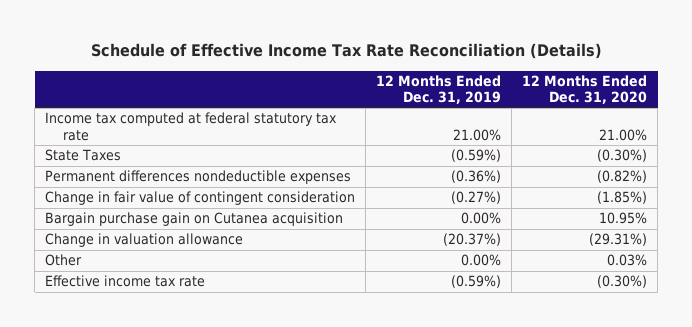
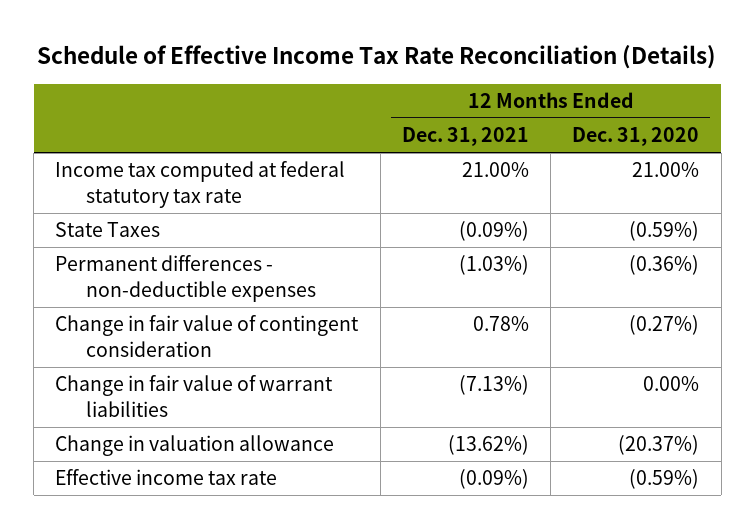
[376,74,502,105] 12 Months Ended Dec. 31, 2019 -> none
none -> [401,127,529,147] Dec. 31, 2021
[45,212,344,227] Bargain purchase gain on Cutanea acquisition -> none
[45,254,83,267] Other -> none
[597,149,648,163] (0.30%) -> [629,221,700,242] (0.59%)
[45,170,352,185] Permanent differences nondeductible expenses -> [55,255,317,302] Permanent differences - non-deductible expenses
[597,170,648,184] (0.82%) -> [629,255,700,276] (0.36%)
[597,191,648,205] (1.85%) -> [629,315,700,336] (0.27%)
none -> [55,375,334,417] Change in fair value of warrant liabilities
[589,233,648,247] (29.31%) -> [618,435,700,456] (20.37%)
[597,275,648,289] (0.30%) -> [629,469,700,490] (0.59%)

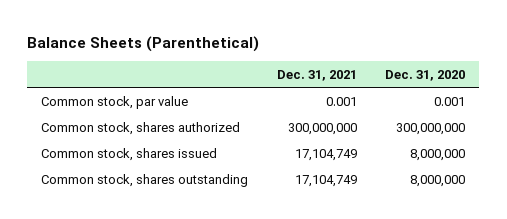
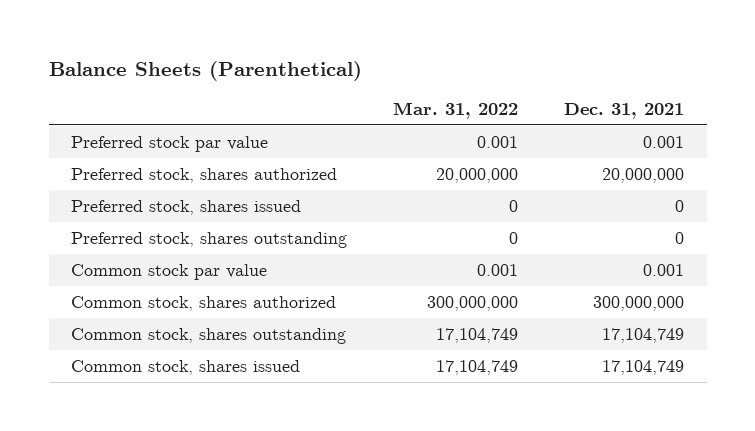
[385,69,466,81] Dec. 31, 2020 -> none
none -> [393,101,519,119] Mar. 31, 2022
none -> [71,135,269,152] Preferred stock par value
none -> [71,167,338,183] Preferred stock, shares authorized
none -> [71,199,302,215] Preferred stock, shares issued
none -> [71,231,348,248] Preferred stock, shares outstanding
[41,95,189,109] Common stock, par value -> [71,263,268,280] Common stock par value
[41,147,218,161] Common stock, shares issued -> [71,359,301,375] Common stock, shares issued

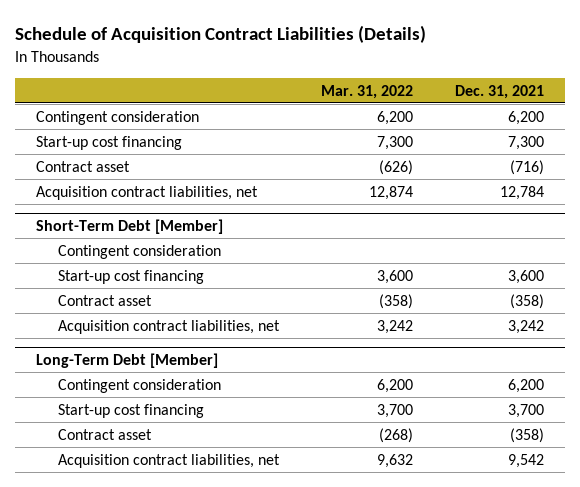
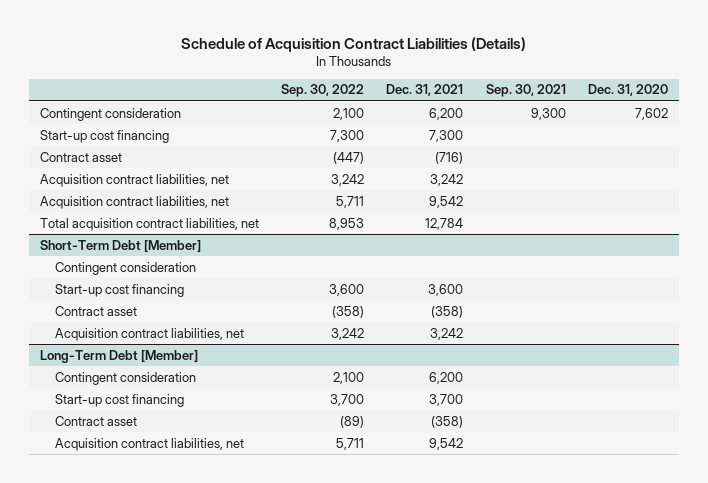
[321,84,414,99] Mar. 31, 2022 -> none
none -> [281,84,365,98] Sep. 30, 2022
none -> [485,84,566,98] Sep. 30, 2021
none -> [587,84,668,97] Dec. 31, 2020
[500,185,545,200] 12,784 -> [430,173,464,186] 3,242
none -> [39,195,229,209] Acquisition contract liabilities, net
none -> [39,217,259,231] Total acquisition contract liabilities, net

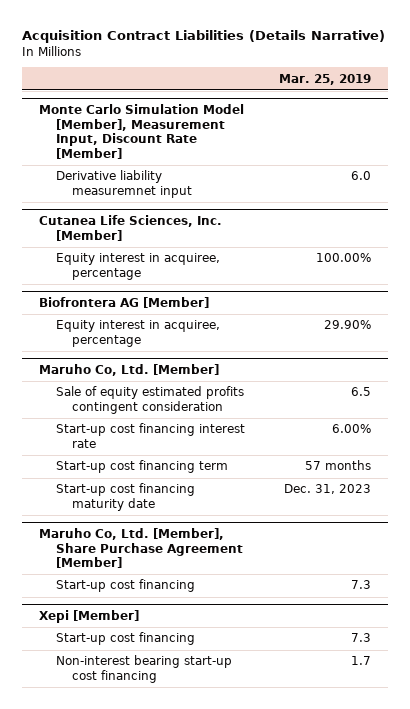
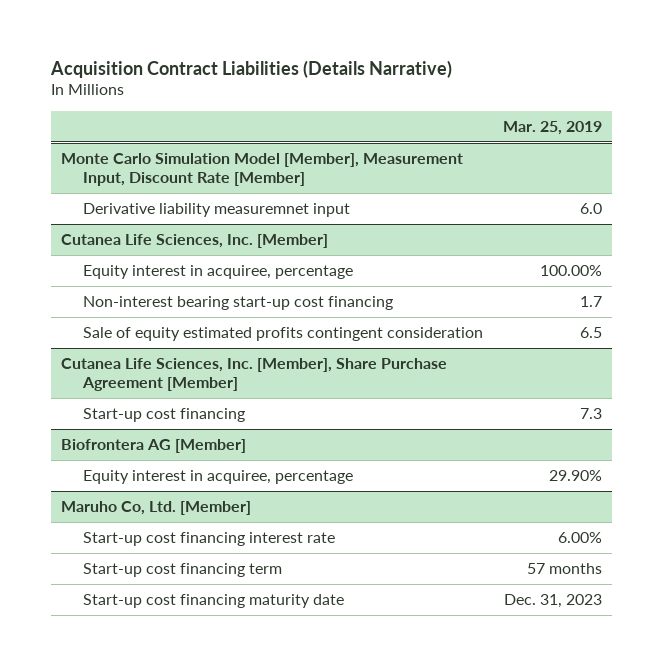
none -> [83,295,394,310] Non-interest bearing start-up cost financing
none -> [83,326,484,341] Sale of equity estimated profits contingent consideration
none -> [60,357,447,391] Cutanea Life Sciences, Inc. [Member], Share Purchase Agreement [Member]
none -> [83,407,246,422] Start-up cost financing
[55,386,244,415] Sale of equity estimated profits contingent consideration -> none
[39,527,243,569] Maruho Co, Ltd. [Member], Share Purchase Agreement [Member] -> none
[55,579,195,593] Start-up cost financing -> none
[39,609,140,623] Xepi [Member] -> none
[55,632,195,646] Start-up cost financing -> none
[55,655,232,684] Non-interest bearing start-up cost financing -> none

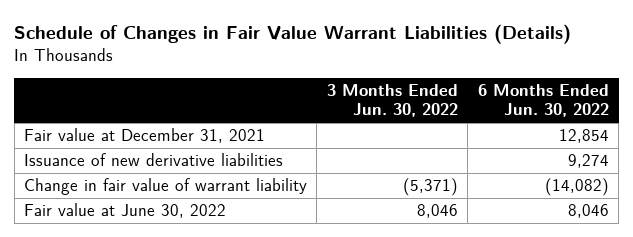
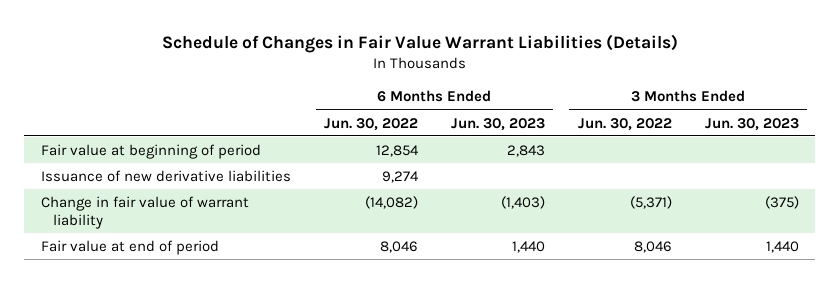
none -> [450,117,545,131] Jun. 30, 2023
none -> [704,117,799,131] Jun. 30, 2023
[24,128,266,144] Fair value at December 31, 2021 -> [40,143,261,159] Fair value at beginning of period
[24,203,227,219] Fair value at June 30, 2022 -> [40,239,219,255] Fair value at end of period

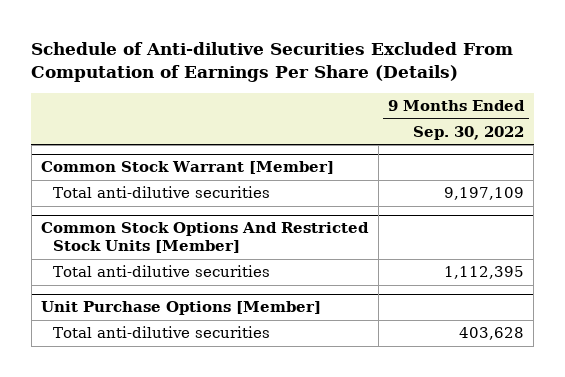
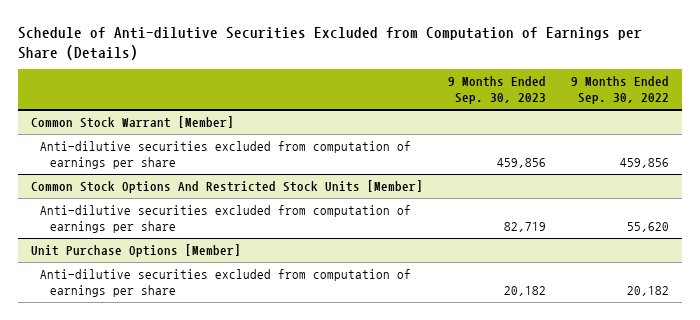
[31,41,514,82] Schedule of Anti-dilutive Securities Excluded From Computation of Earnings Per Share (Details) -> [17,27,642,60] Schedule of Anti-dilutive Securities Excluded from Computation of Earnings per Share (Details)
none -> [447,76,546,105] 9 Months Ended Sep. 30, 2023
[52,186,270,199] Total anti-dilutive securities -> [40,140,412,169] Anti-dilutive securities excluded from computation of earnings per share
[444,187,525,201] 9,197,109 -> [620,157,670,168] 459,856
[52,265,270,278] Total anti-dilutive securities -> [40,204,412,233] Anti-dilutive securities excluded from computation of earnings per share
[444,266,525,280] 1,112,395 -> [627,221,670,232] 55,620
[52,326,270,339] Total anti-dilutive securities -> [40,268,412,297] Anti-dilutive securities excluded from computation of earnings per share
[459,327,525,341] 403,628 -> [627,285,670,296] 20,182

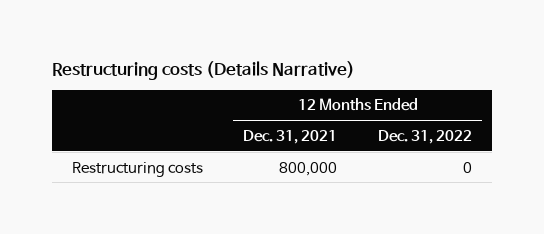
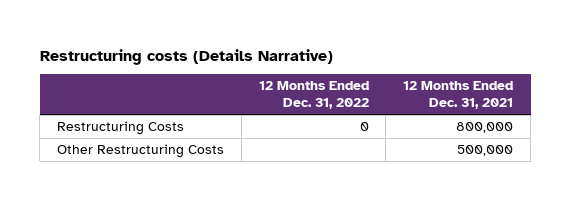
[72,161,204,177] Restructuring costs -> [57,121,185,136] Restructuring Costs
none -> [57,144,225,159] Other Restructuring Costs

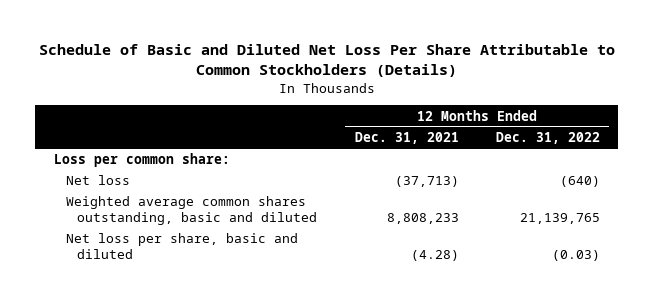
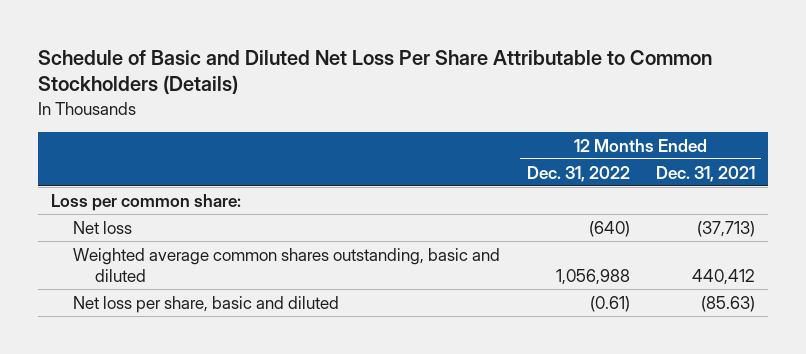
[386,212,459,224] 8,808,233 -> [691,268,755,285] 440,412
[519,212,600,224] 21,139,765 -> [555,268,630,285] 1,056,988
[410,249,459,261] (4.28) -> [700,295,755,312] (85.63)
[551,249,600,261] (0.03) -> [589,295,630,312] (0.61)

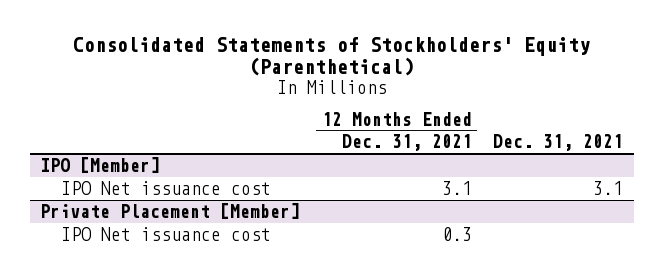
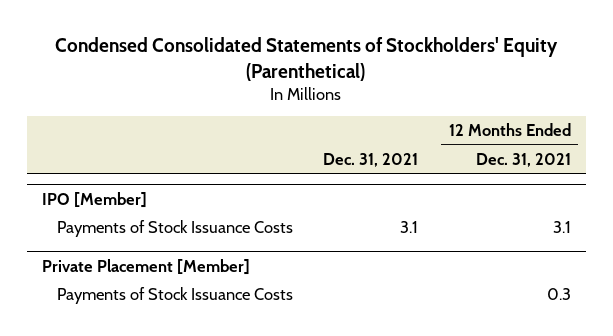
[72,36,590,77] Consolidated Statements of Stockholders' Equity (Parenthetical) -> [55,37,559,81] Condensed Consolidated Statements of Stockholders' Equity (Parenthetical)
[61,180,272,195] IPO Net issuance cost -> [56,220,293,238] Payments of Stock Issuance Costs
[61,226,272,241] IPO Net issuance cost -> [56,287,293,305] Payments of Stock Issuance Costs

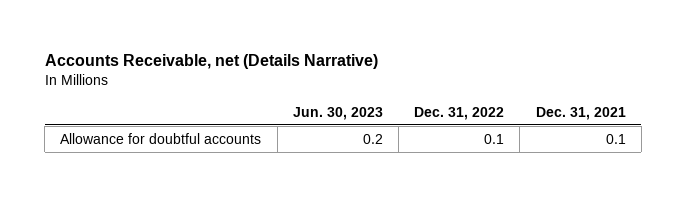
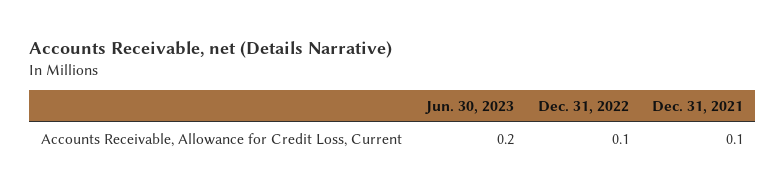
[60,132,262,144] Allowance for doubtful accounts -> [41,132,403,147] Accounts Receivable, Allowance for Credit Loss, Current

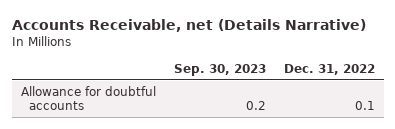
[424,101,514,115] Jun. 30, 2023 -> none
[652,101,744,115] Dec. 31, 2021 -> none
none -> [173,63,266,76] Sep. 30, 2023
[41,132,403,147] Accounts Receivable, Allowance for Credit Loss, Current -> [20,86,156,111] Allowance for doubtful accounts

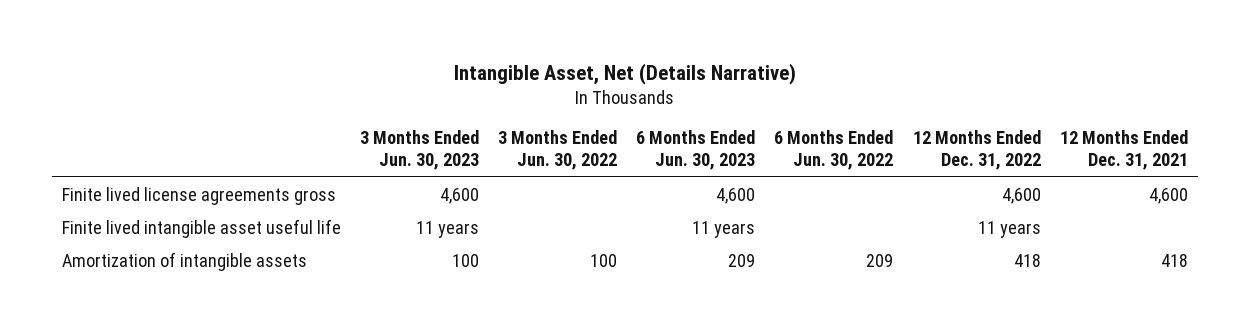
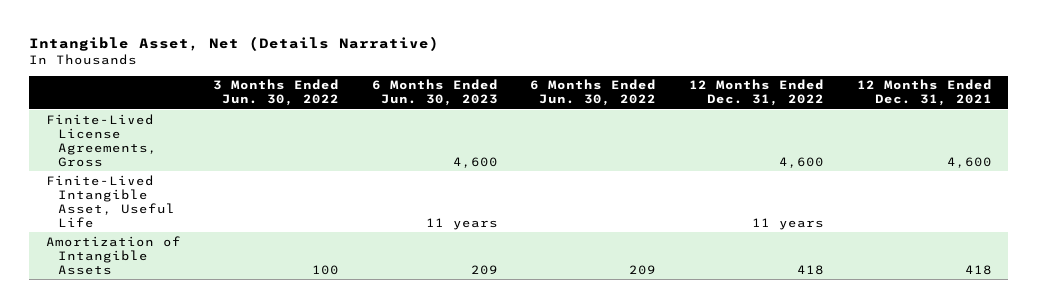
[359,130,479,171] 3 Months Ended Jun. 30, 2023 -> none
[61,186,336,205] Finite lived license agreements gross -> [45,113,157,167] Finite-Lived License Agreements, Gross
[61,218,341,238] Finite lived intangible asset useful life -> [45,174,175,228] Finite-Lived Intangible Asset, Useful Life
[61,251,307,271] Amortization of intangible assets -> [45,235,181,275] Amortization of Intangible Assets

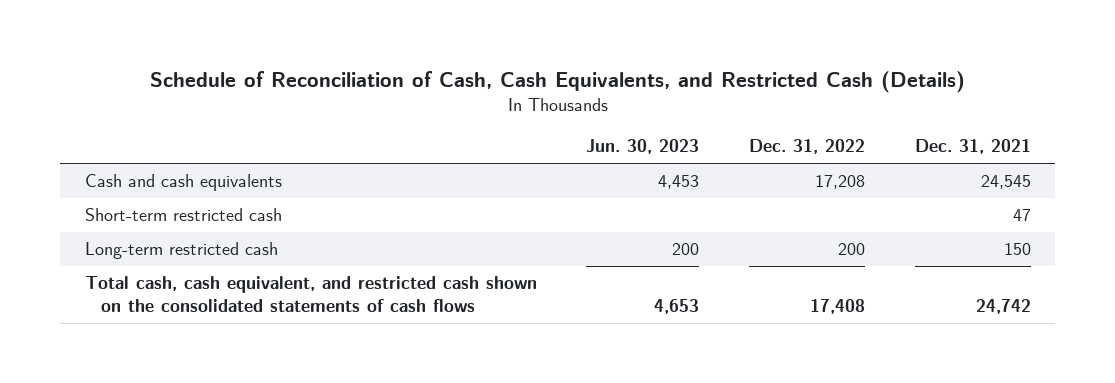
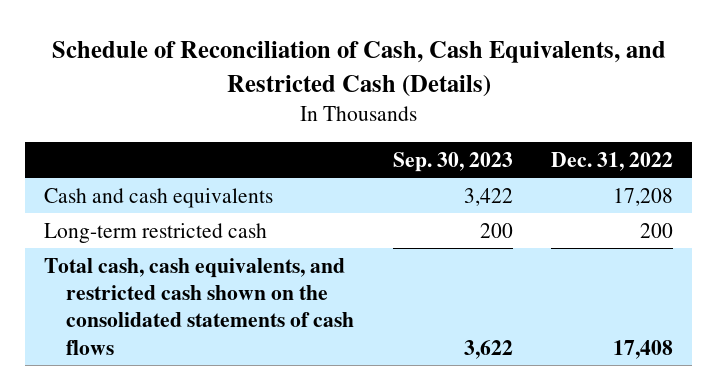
[586,139,700,155] Jun. 30, 2023 -> none
[914,139,1031,155] Dec. 31, 2021 -> none
none -> [392,151,513,172] Sep. 30, 2023
[84,208,282,222] Short-term restricted cash -> none
[84,276,537,313] Total cash, cash equivalent, and restricted cash shown on the consolidated statements of cash flows -> [44,257,355,355] Total cash, cash equivalents, and restricted cash shown on the consolidated statements of cash flows

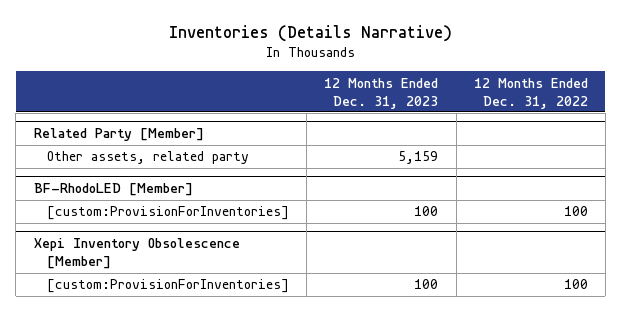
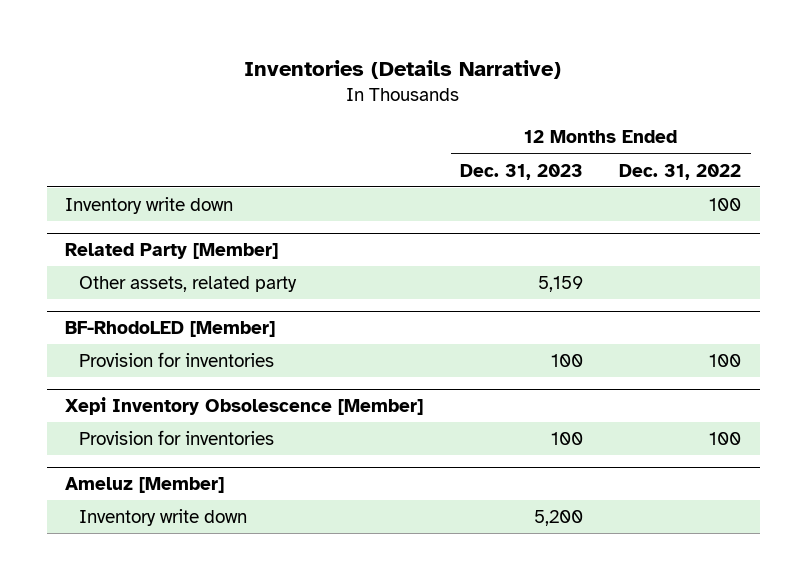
none -> [64,197,233,215] Inventory write down
[46,206,289,221] [custom:ProvisionForInventories] -> [78,352,274,368] Provision for inventories
[46,279,289,294] [custom:ProvisionForInventories] -> [78,430,274,446] Provision for inventories
none -> [64,477,224,494] Ameluz [Member]
none -> [78,509,247,527] Inventory write down

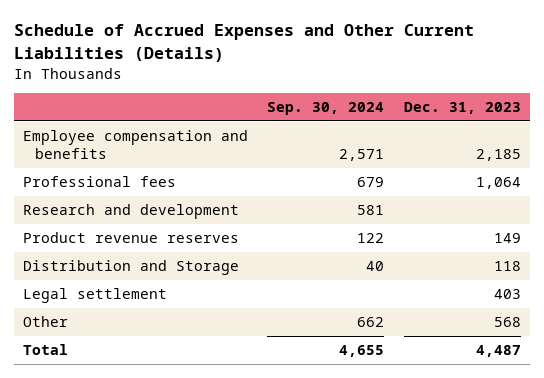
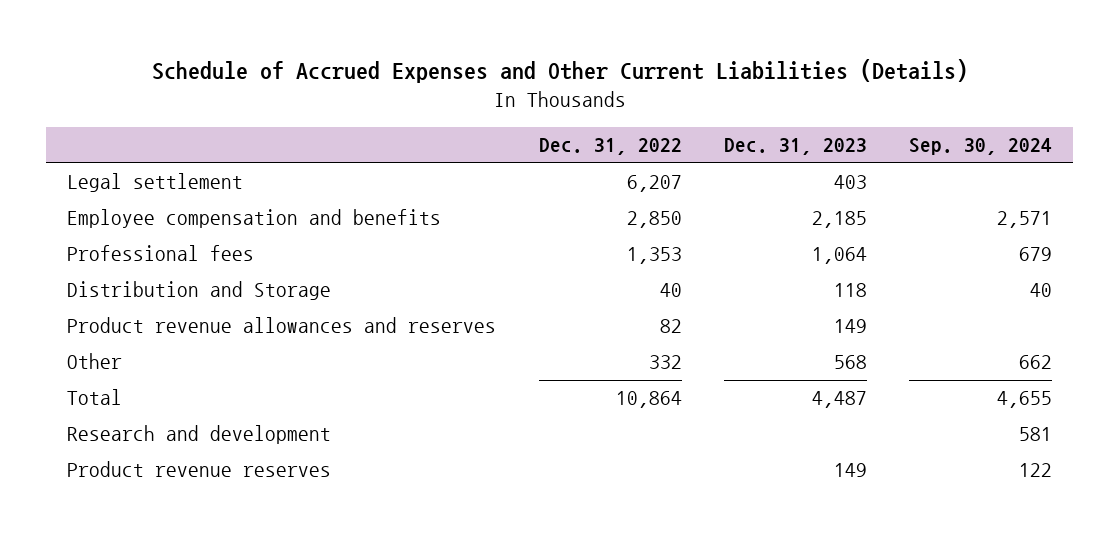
none -> [538,138,682,156] Dec. 31, 2022
[23,288,168,304] Legal settlement -> [67,173,244,193] Legal settlement
none -> [67,317,497,334] Product revenue allowances and reserves
[23,204,240,220] Research and development -> [67,425,332,445] Research and development
[23,232,240,244] Product revenue reserves -> [67,461,332,478] Product revenue reserves

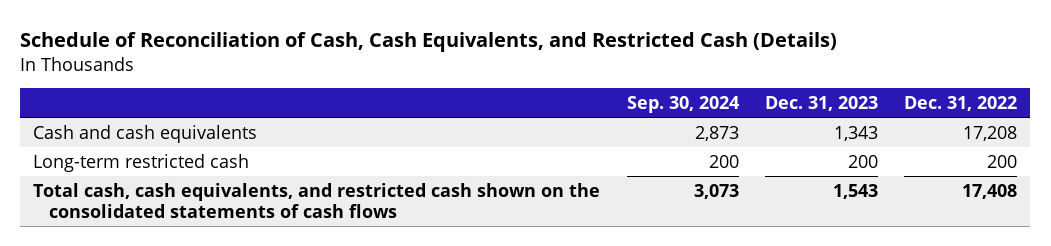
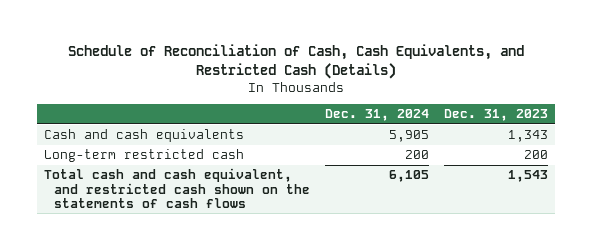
[626,95,739,113] Sep. 30, 2024 -> none
[904,95,1018,111] Dec. 31, 2022 -> none
none -> [325,109,430,122] Dec. 31, 2024
[33,182,601,218] Total cash, cash equivalents, and restricted cash shown on the consolidated statements of cash flows -> [44,168,311,208] Total cash and cash equivalent, and restricted cash shown on the statements of cash flows

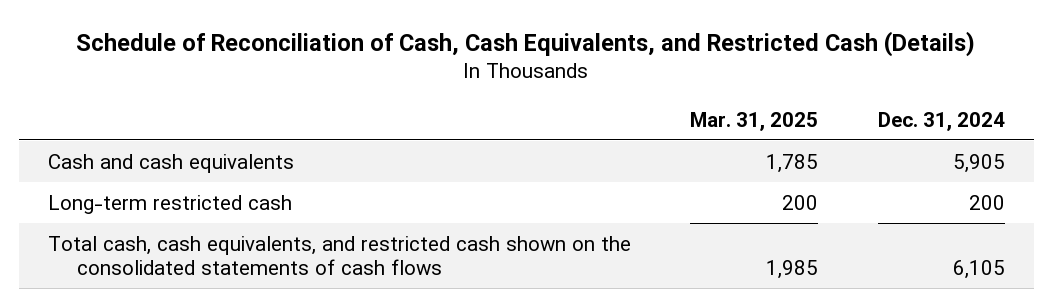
[443,109,548,122] Dec. 31, 2023 -> none
none -> [690,111,819,131] Mar. 31, 2025
[44,168,311,208] Total cash and cash equivalent, and restricted cash shown on the statements of cash flows -> [48,235,632,276] Total cash, cash equivalents, and restricted cash shown on the consolidated statements of cash flows

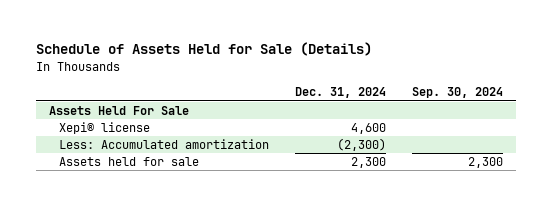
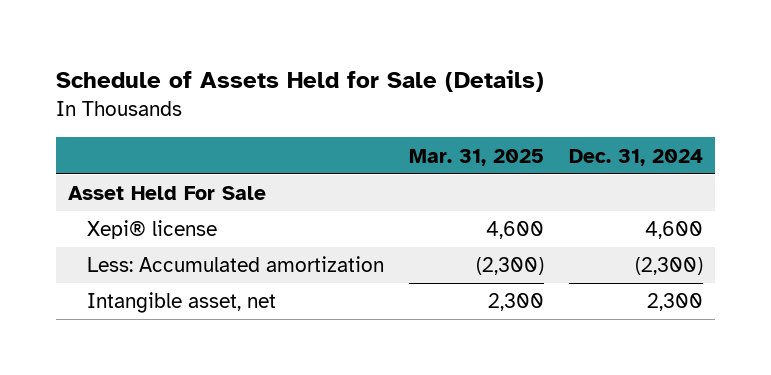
[411,87,503,99] Sep. 30, 2024 -> none
none -> [409,148,545,166] Mar. 31, 2025
[48,106,189,116] Assets Held For Sale -> [67,186,266,201] Asset Held For Sale
[58,157,199,167] Assets held for sale -> [87,292,277,314] Intangible asset, net

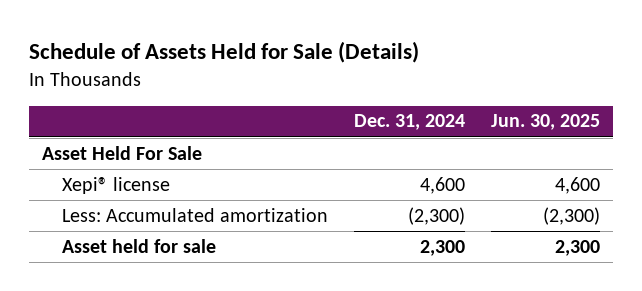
[409,148,545,166] Mar. 31, 2025 -> none
none -> [490,114,600,131] Jun. 30, 2025
[87,292,277,314] Intangible asset, net -> [61,238,216,253] Asset held for sale

